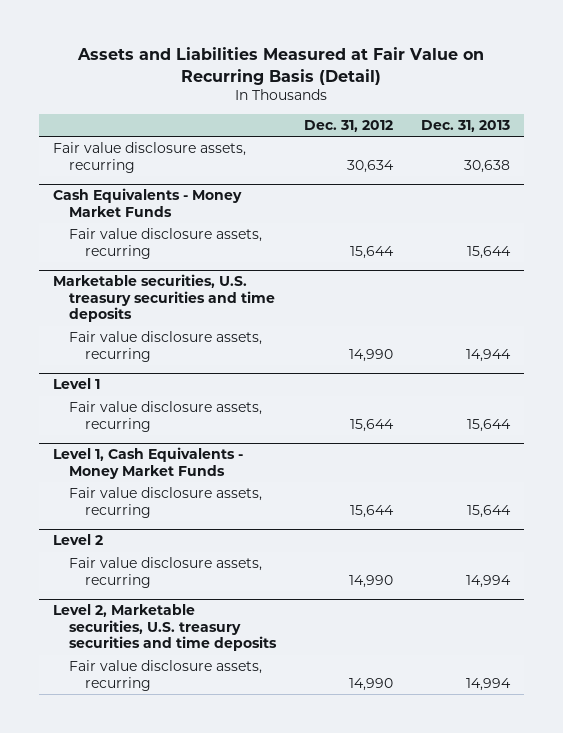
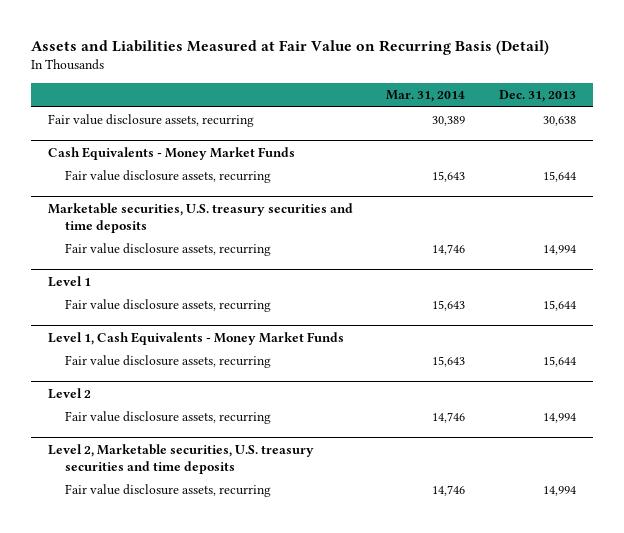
[303,120,393,133] Dec. 31, 2012 -> none
none -> [386,89,466,102] Mar. 31, 2014
[465,348,511,362] 14,944 -> [542,245,576,256] 14,994

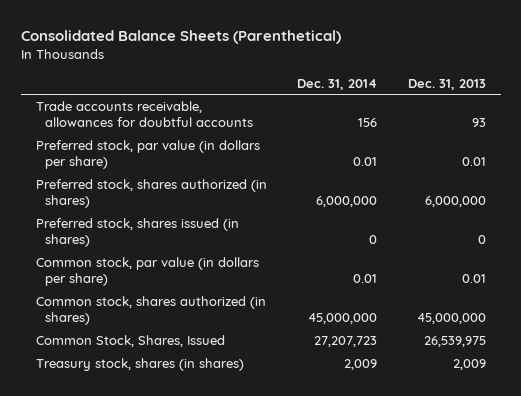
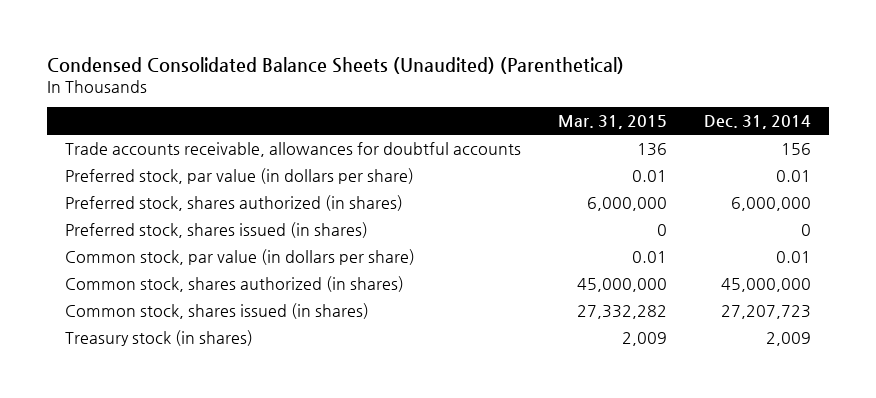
[20,29,341,44] Consolidated Balance Sheets (Parenthetical) -> [46,56,624,74] Condensed Consolidated Balance Sheets (Unaudited) (Parenthetical)
[407,78,486,90] Dec. 31, 2013 -> none
none -> [558,114,668,129] Mar. 31, 2015
[35,335,225,348] Common Stock, Shares, Issued -> [65,302,370,319] Common stock, shares issued (in shares)
[35,358,244,372] Treasury stock, shares (in shares) -> [65,329,254,346] Treasury stock (in shares)

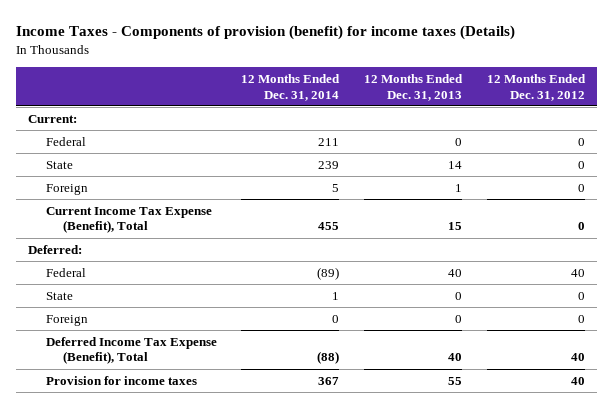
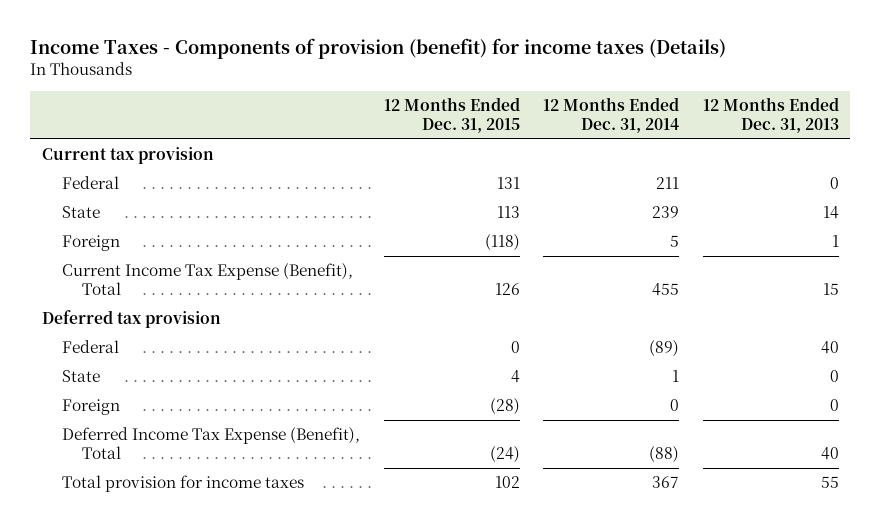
[486,74,586,101] 12 Months Ended Dec. 31, 2012 -> none
none -> [383,97,520,134] 12 Months Ended Dec. 31, 2015
[27,115,77,124] Current: -> [41,147,214,165] Current tax provision
[27,245,82,255] Deferred: -> [41,310,221,329] Deferred tax provision
[45,376,197,386] Provision for income taxes -> [61,475,304,493] Total provision for income taxes

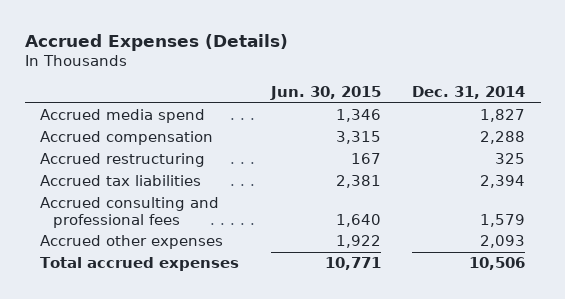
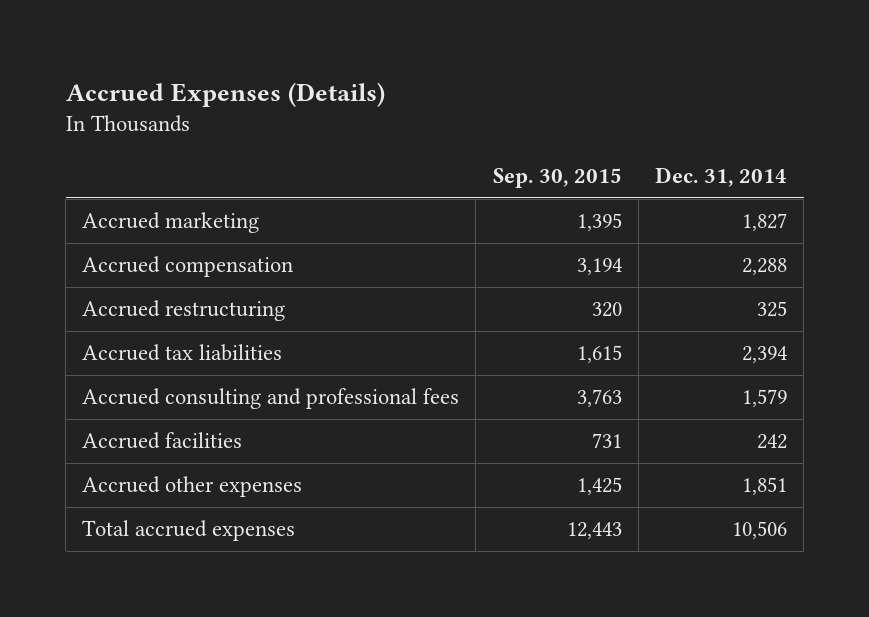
[269,86,381,101] Jun. 30, 2015 -> none
none -> [492,168,622,189] Sep. 30, 2015
[40,109,206,124] Accrued media spend -> [82,212,260,234] Accrued marketing
none -> [82,432,243,450] Accrued facilities
[480,235,526,249] 2,093 -> [742,477,788,496] 1,851

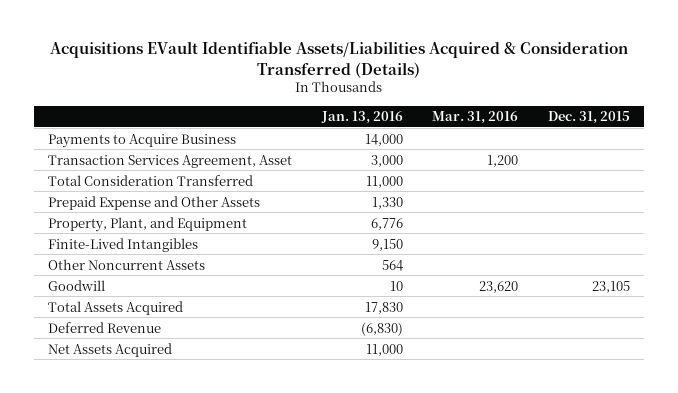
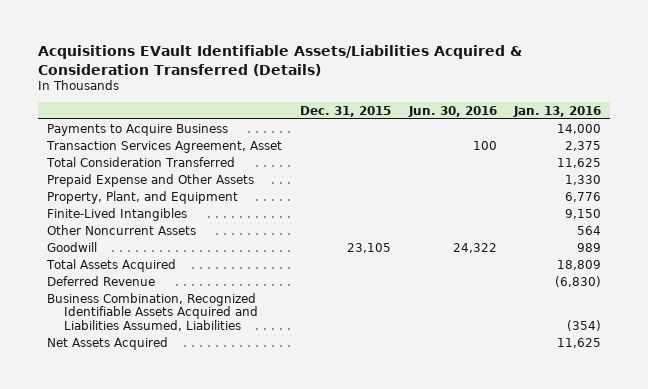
[432,111,519,125] Mar. 31, 2016 -> none
none -> [407,105,497,117] Jun. 30, 2016
[370,154,403,167] 3,000 -> [565,140,602,151] 2,375
[365,175,403,188] 11,000 -> [557,157,602,168] 11,625
[389,280,403,291] 10 -> [577,242,602,252] 989
[364,301,403,314] 17,830 -> [557,259,602,270] 18,809
none -> [47,292,258,332] Business Combination, Recognized Identifiable Assets Acquired and Liabilities Assumed, Liabilities
[365,343,403,356] 11,000 -> [557,337,602,348] 11,625

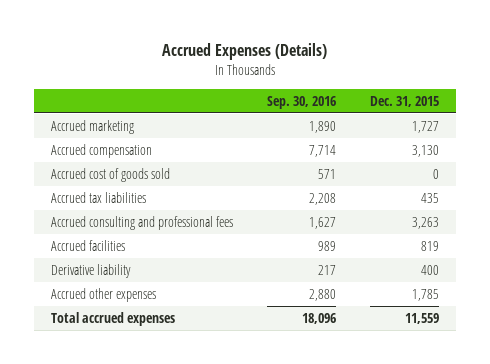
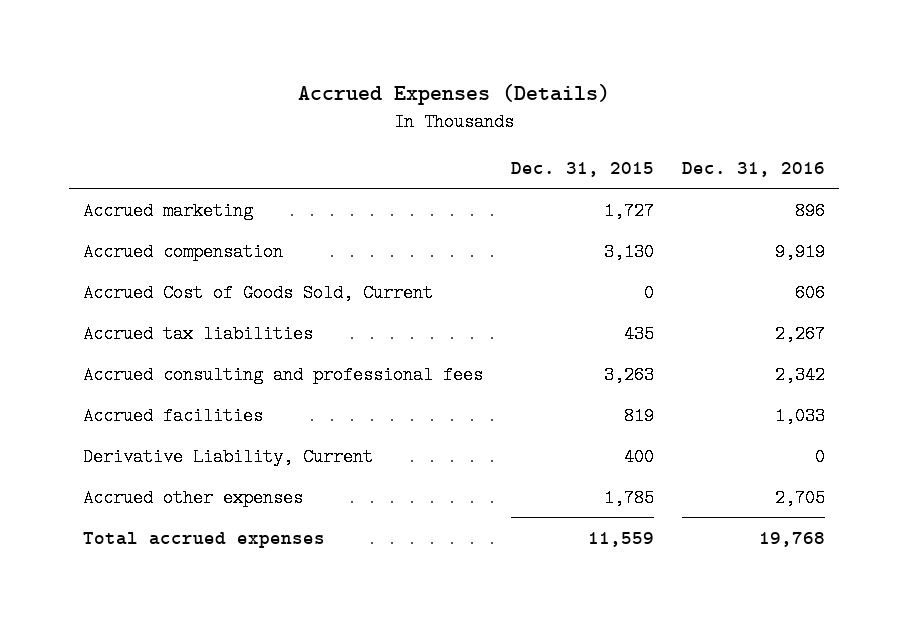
[266,95,336,109] Sep. 30, 2016 -> none
none -> [681,161,825,177] Dec. 31, 2016
[51,168,171,183] Accrued cost of goods sold -> [82,283,433,302] Accrued Cost of Goods Sold, Current
[51,264,132,279] Derivative liability -> [82,447,373,466] Derivative Liability, Current

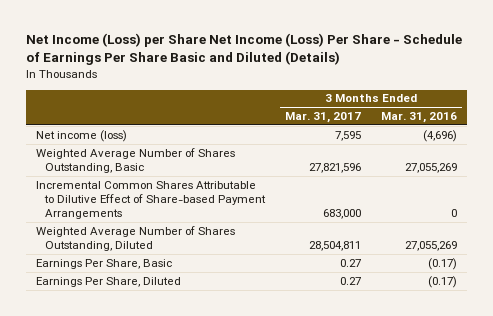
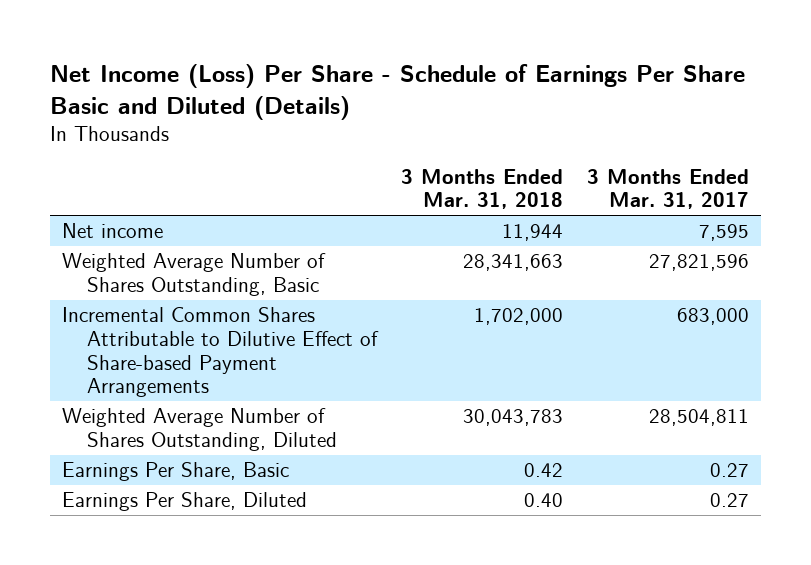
[26,33,463,66] Net Income (Loss) per Share Net Income (Loss) Per Share - Schedule of Earnings Per Share Basic and Diluted (Details) -> [50,63,746,120] Net Income (Loss) Per Share - Schedule of Earnings Per Share Basic and Diluted (Details)
[380,112,457,124] Mar. 31, 2016 -> none
none -> [401,168,564,210] 3 Months Ended Mar. 31, 2018
[36,129,128,142] Net income (loss) -> [62,223,164,239] Net income

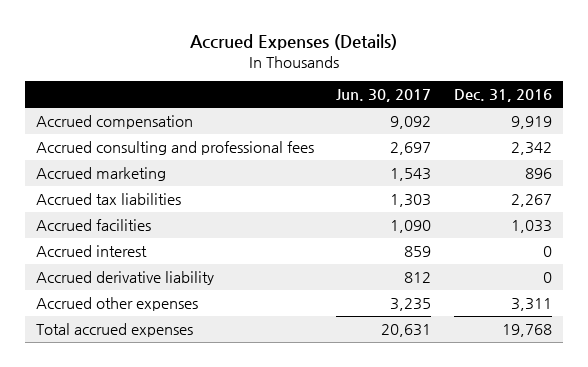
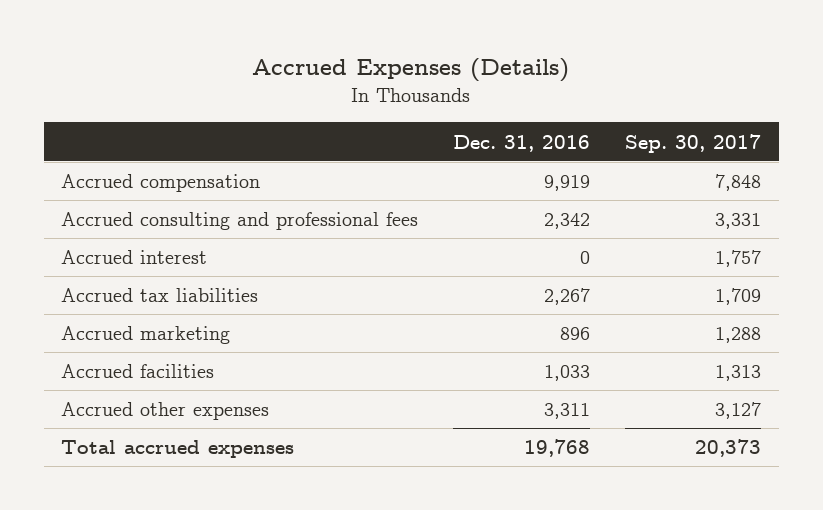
[336,89,432,103] Jun. 30, 2017 -> none
none -> [625,133,762,153] Sep. 30, 2017
[36,245,148,258] Accrued interest -> [61,250,208,265] Accrued interest
[36,167,167,182] Accrued marketing -> [61,326,231,345] Accrued marketing
[36,271,215,286] Accrued derivative liability -> none

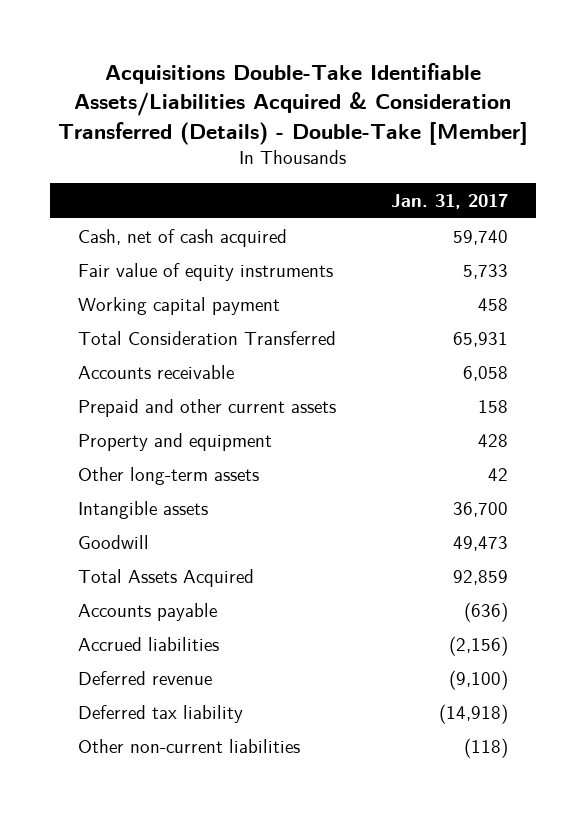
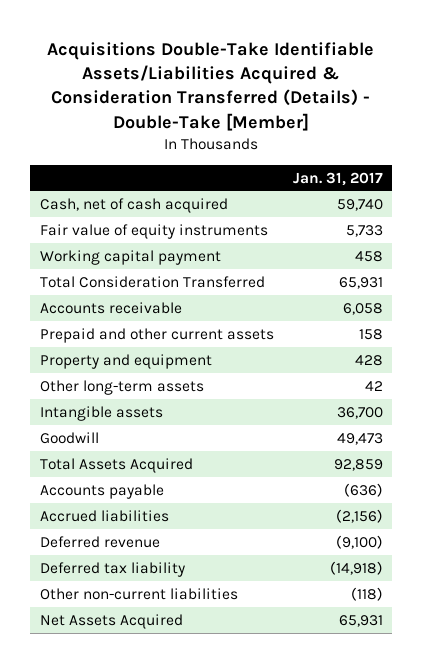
none -> [39,613,183,629] Net Assets Acquired

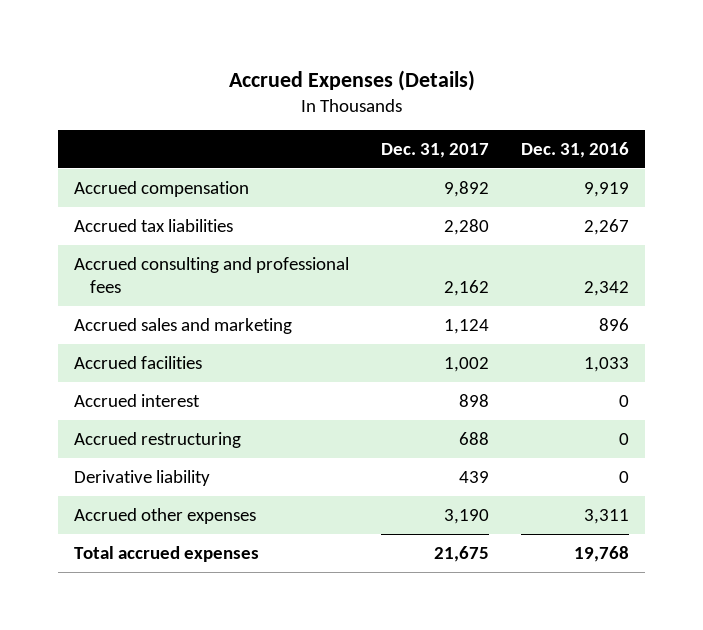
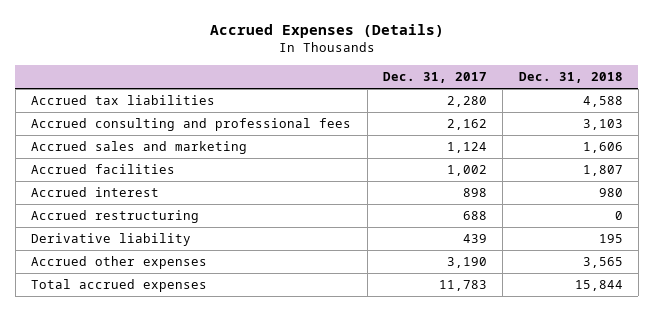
[521,141,630,158] Dec. 31, 2016 -> none
none -> [518,71,623,83] Dec. 31, 2018
[73,180,249,197] Accrued compensation -> none
[434,545,490,562] 21,675 -> [438,280,487,292] 11,783

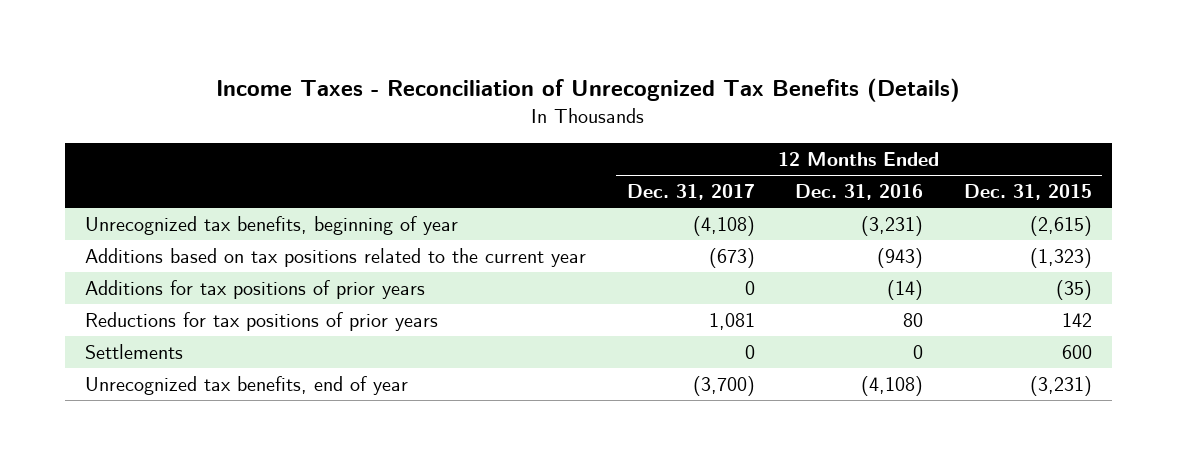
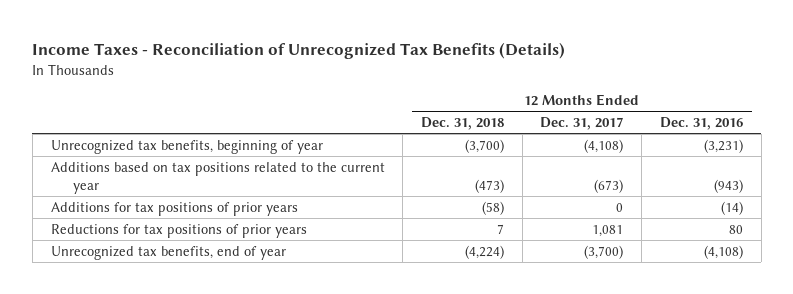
[963,184,1092,201] Dec. 31, 2015 -> none
none -> [421,117,505,131] Dec. 31, 2018
[85,344,184,360] Settlements -> none

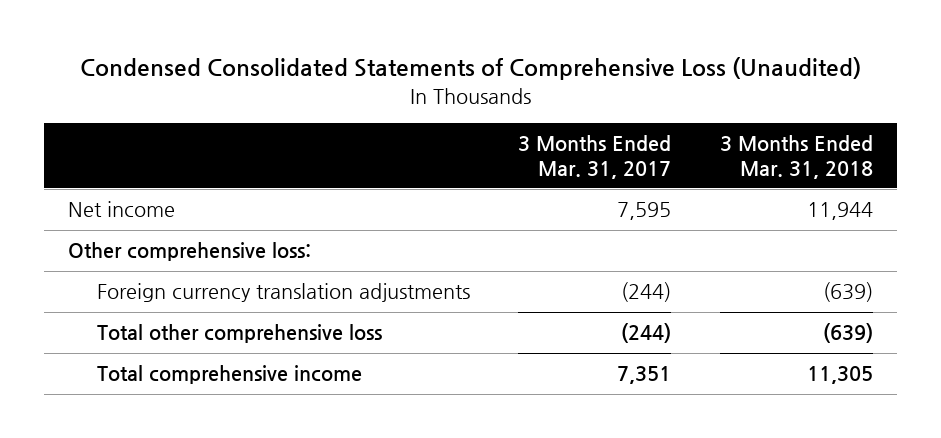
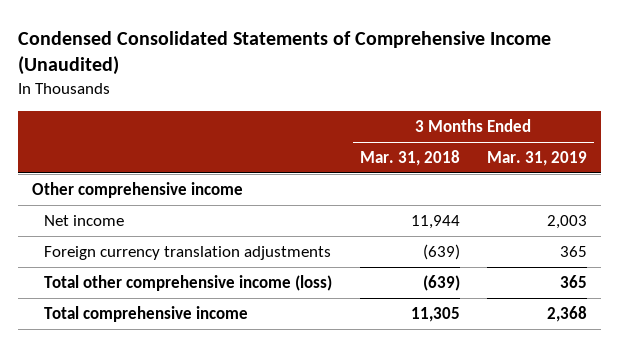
[79,57,861,81] Condensed Consolidated Statements of Comprehensive Loss (Unaudited) -> [18,30,552,76] Condensed Consolidated Statements of Comprehensive Income (Unaudited)
[518,135,672,179] 3 Months Ended Mar. 31, 2017 -> none
none -> [487,150,588,166] Mar. 31, 2019
none -> [32,181,244,198] Other comprehensive income
[68,242,312,262] Other comprehensive loss: -> none
[96,324,382,344] Total other comprehensive loss -> [44,274,333,291] Total other comprehensive income (loss)

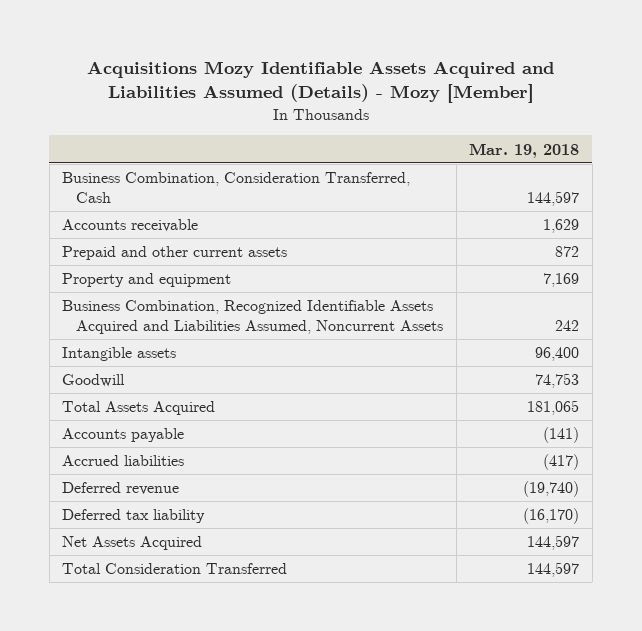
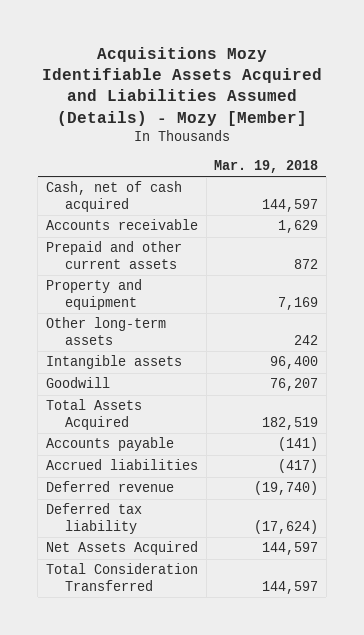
[62,172,411,203] Business Combination, Consideration Transferred, Cash -> [45,181,182,212] Cash, net of cash acquired
[62,300,444,334] Business Combination, Recognized Identifiable Assets Acquired and Liabilities Assumed, Noncurrent Assets -> [45,317,166,345] Other long-term assets
[535,373,580,389] 74,753 -> [270,378,319,392] 76,207
[527,400,580,416] 181,065 -> [262,416,319,430] 182,519
[523,508,580,525] (16,170) -> [254,519,319,534] (17,624)

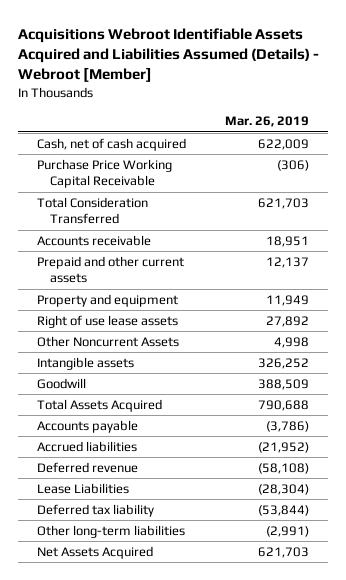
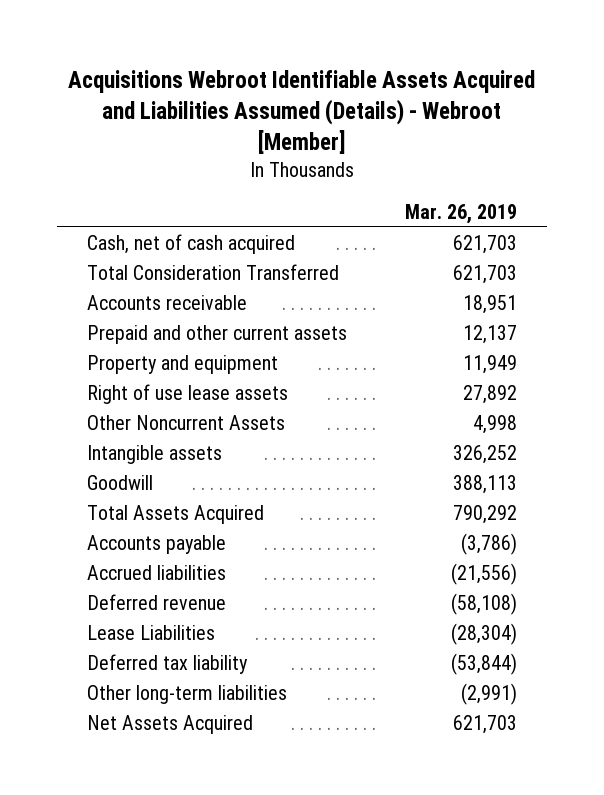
[37,159,173,189] Purchase Price Working Capital Receivable -> none
[257,139,309,151] 622,009 -> [453,234,518,254] 621,703
[257,379,309,391] 388,509 -> [453,474,518,494] 388,113
[257,400,309,412] 790,688 -> [453,504,518,524] 790,292
[257,442,309,454] (21,952) -> [451,562,518,585] (21,556)

